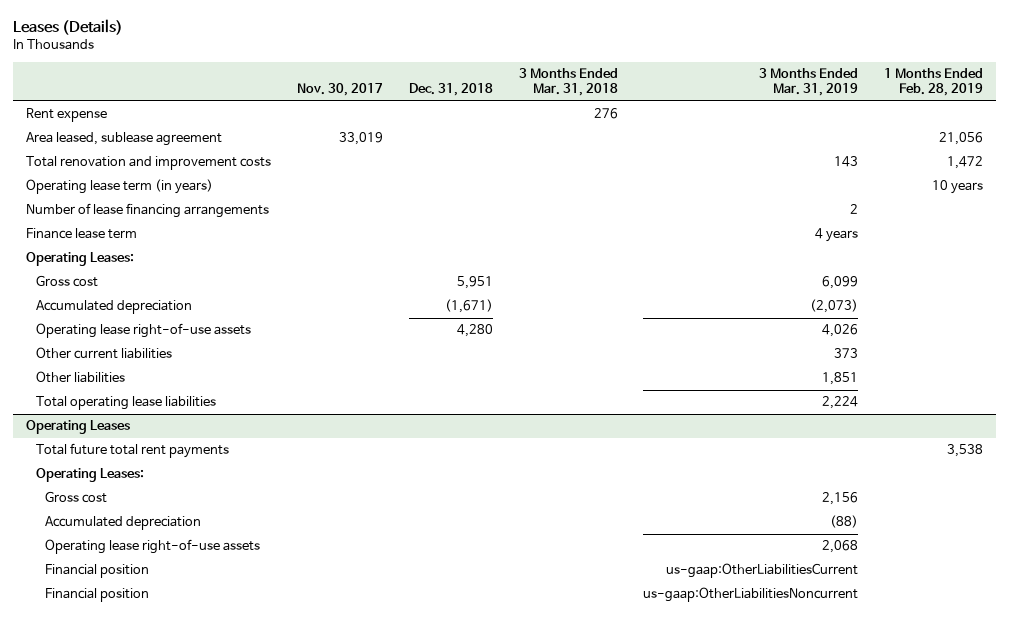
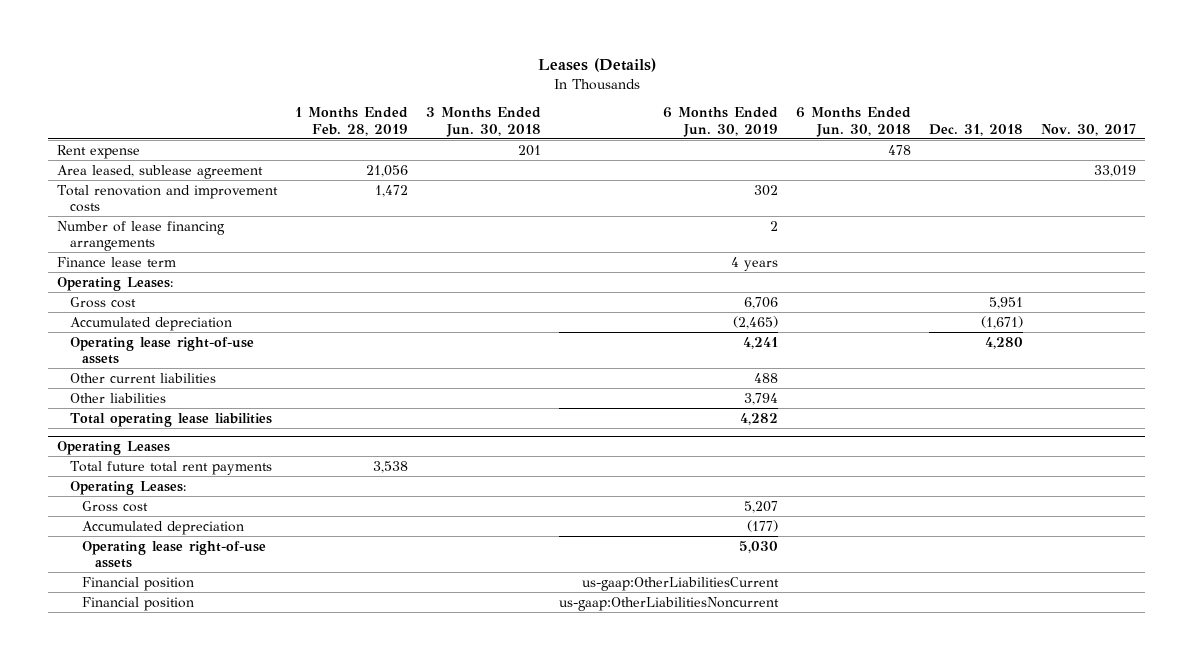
[518,67,618,97] 3 Months Ended Mar. 31, 2018 -> none
[759,67,859,97] 3 Months Ended Mar. 31, 2019 -> none
none -> [426,107,542,137] 3 Months Ended Jun. 30, 2018
none -> [663,107,779,137] 6 Months Ended Jun. 30, 2019
none -> [795,107,911,137] 6 Months Ended Jun. 30, 2018
[25,179,213,195] Operating lease term (in years) -> none

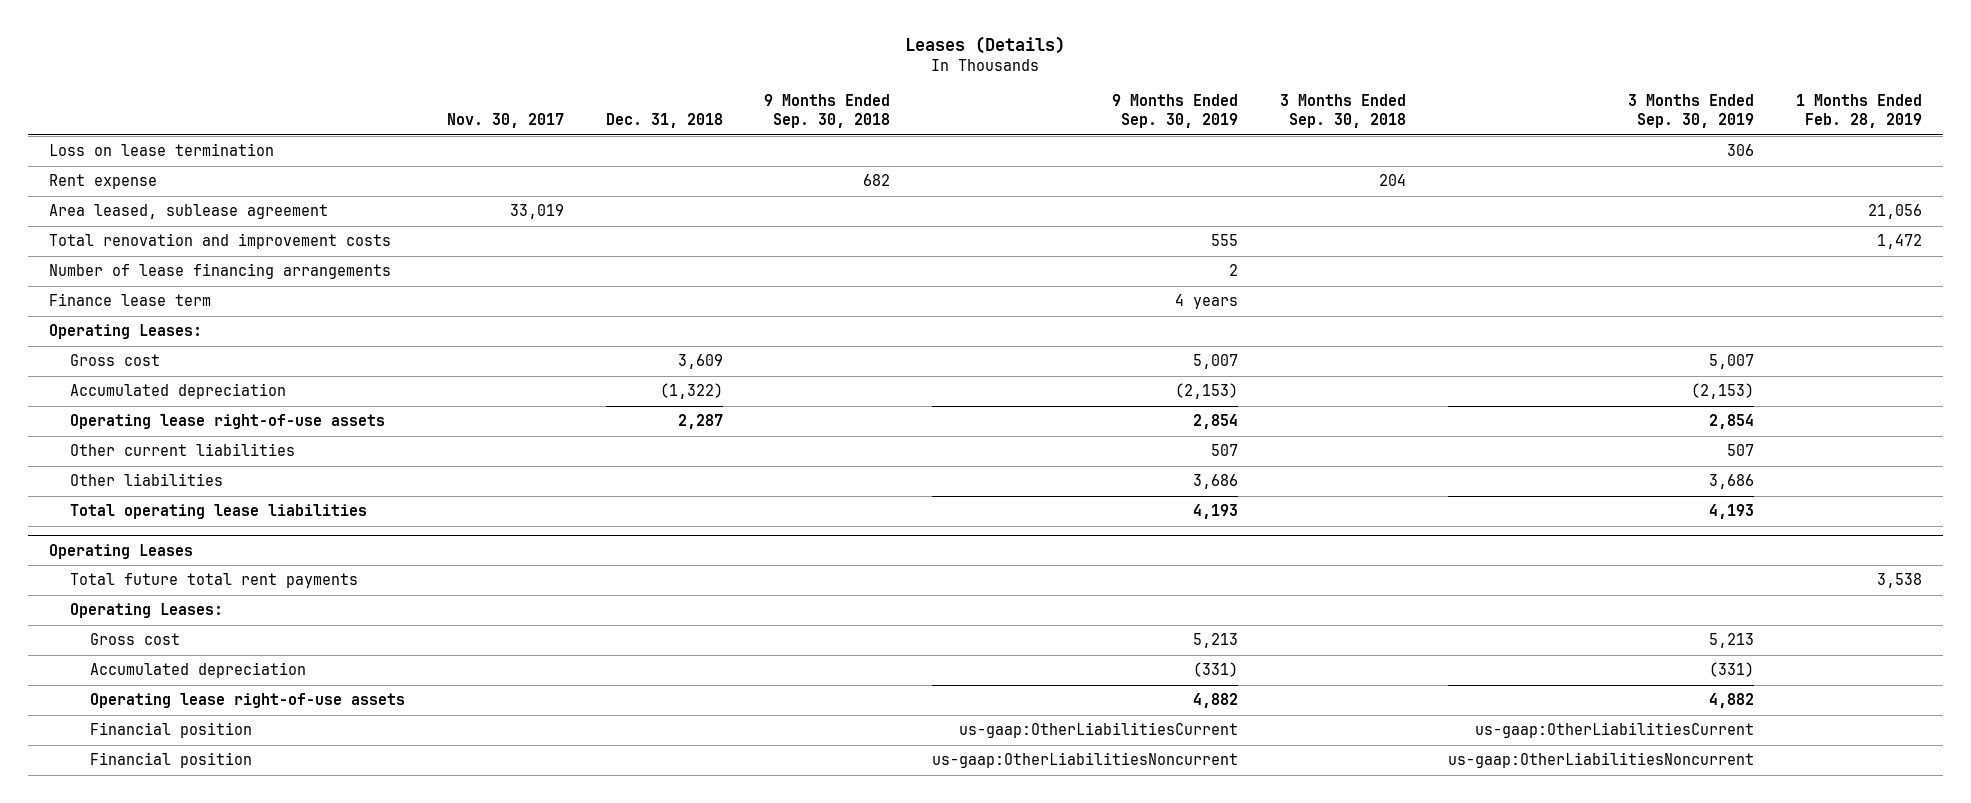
[426,107,542,137] 3 Months Ended Jun. 30, 2018 -> none
[663,107,779,137] 6 Months Ended Jun. 30, 2019 -> none
[795,107,911,137] 6 Months Ended Jun. 30, 2018 -> none
none -> [764,94,891,129] 9 Months Ended Sep. 30, 2018
none -> [1112,94,1239,129] 9 Months Ended Sep. 30, 2019
none -> [1280,94,1407,129] 3 Months Ended Sep. 30, 2018
none -> [1627,94,1754,129] 3 Months Ended Sep. 30, 2019
none -> [49,143,275,157] Loss on lease termination
[988,296,1023,309] 5,951 -> [677,354,723,370] 3,609
[980,315,1023,329] (1,671) -> [659,383,723,400] (1,322)
[984,336,1023,349] 4,280 -> [677,414,723,430] 2,287

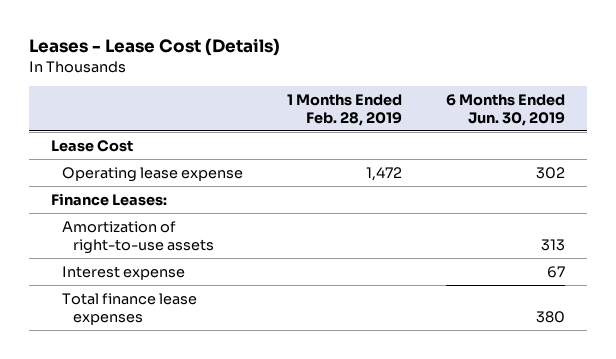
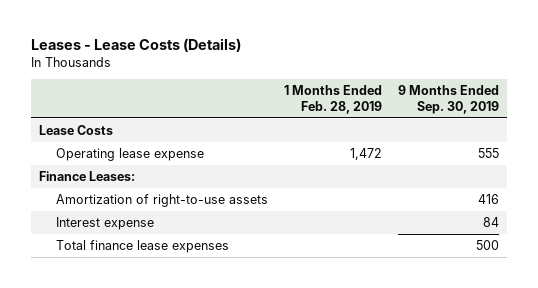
[29,37,281,56] Leases - Lease Cost (Details) -> [30,37,241,52] Leases - Lease Costs (Details)
[446,94,566,126] 6 Months Ended Jun. 30, 2019 -> none
none -> [397,85,499,114] 9 Months Ended Sep. 30, 2019
[51,139,134,152] Lease Cost -> [38,124,113,135] Lease Costs

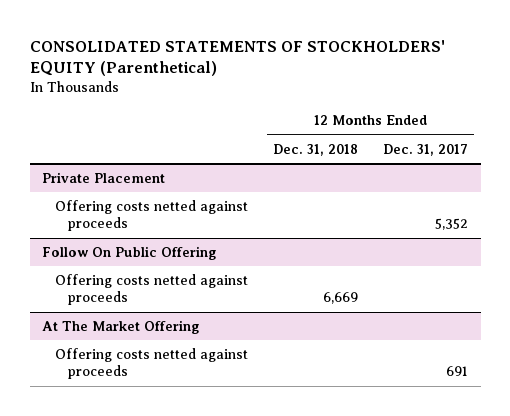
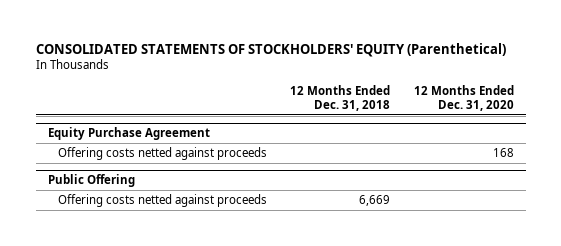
[383,143,469,156] Dec. 31, 2017 -> none
none -> [413,84,514,111] 12 Months Ended Dec. 31, 2020
[42,172,166,184] Private Placement -> [47,127,210,141] Equity Purchase Agreement
[42,246,217,261] Follow On Public Offering -> [47,174,135,188] Public Offering
[42,320,200,335] At The Market Offering -> none
[55,348,249,380] Offering costs netted against proceeds -> none

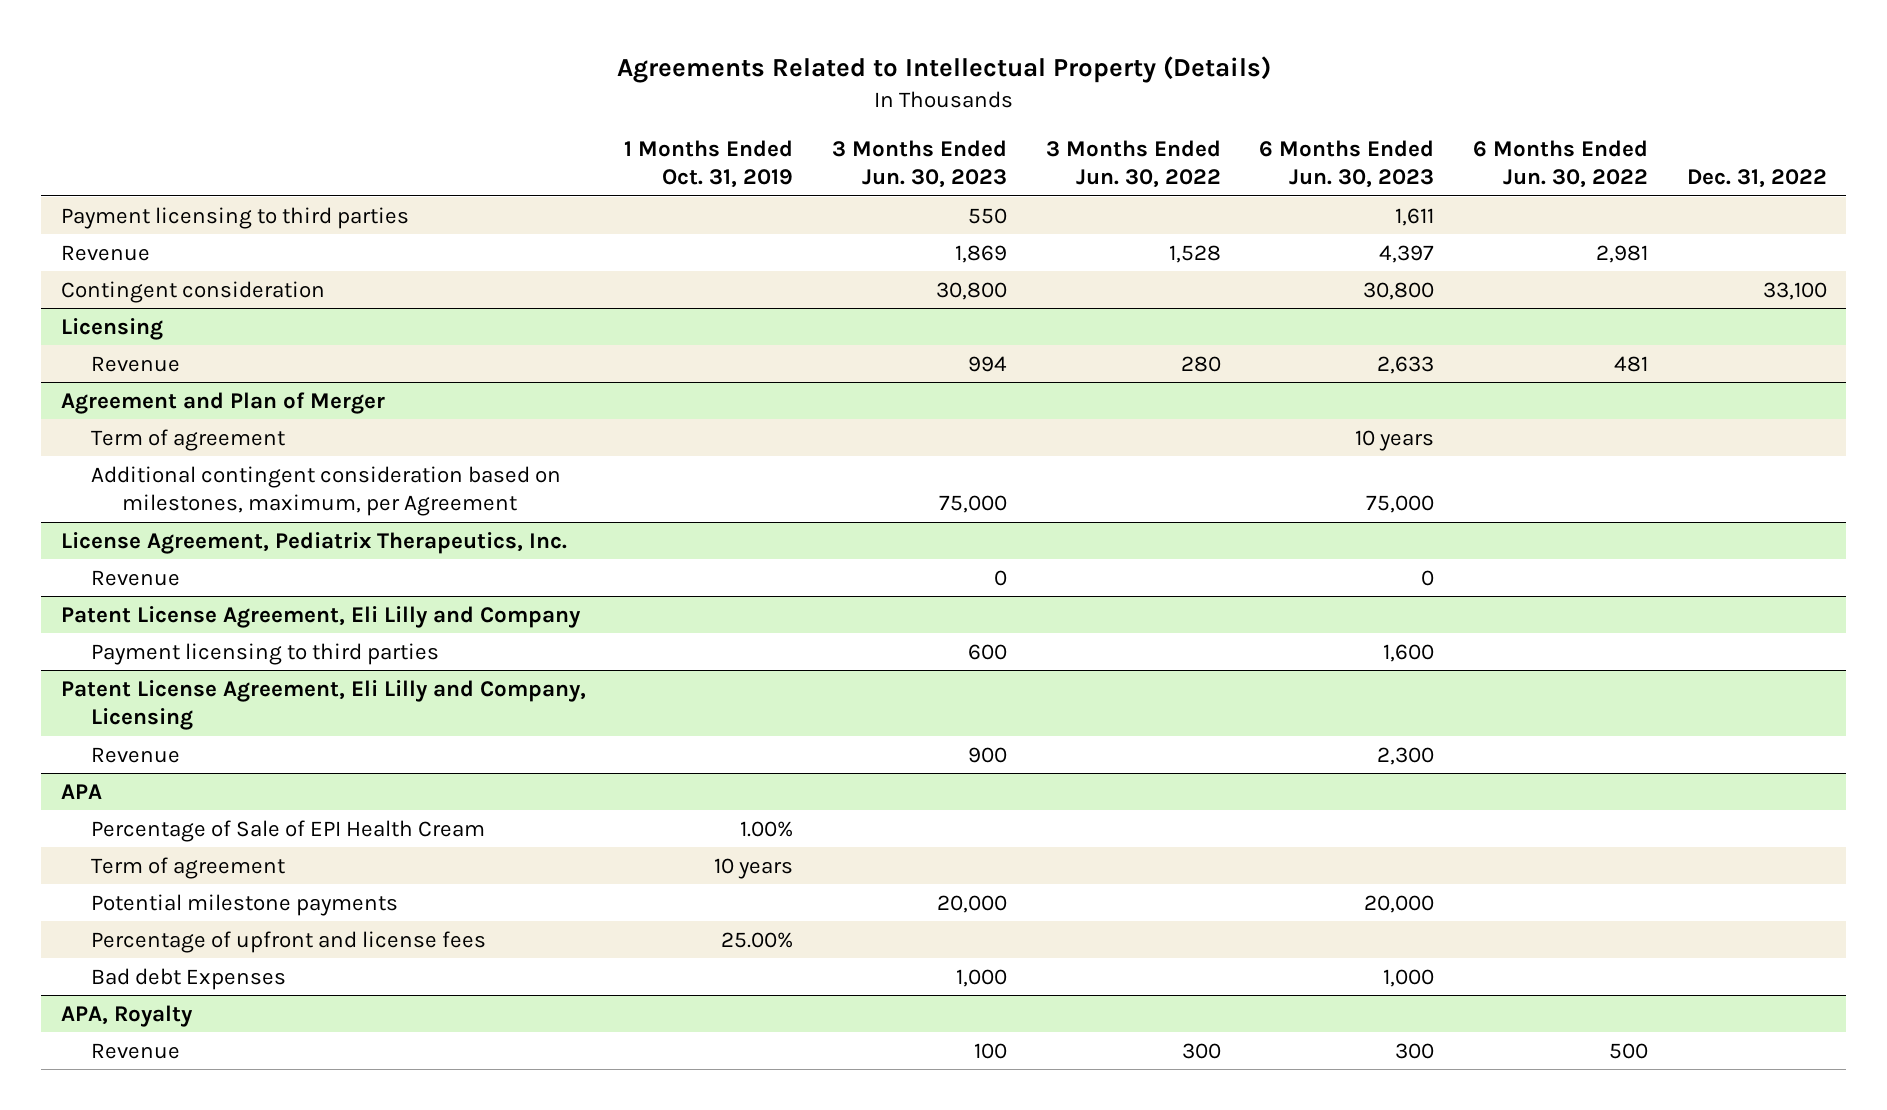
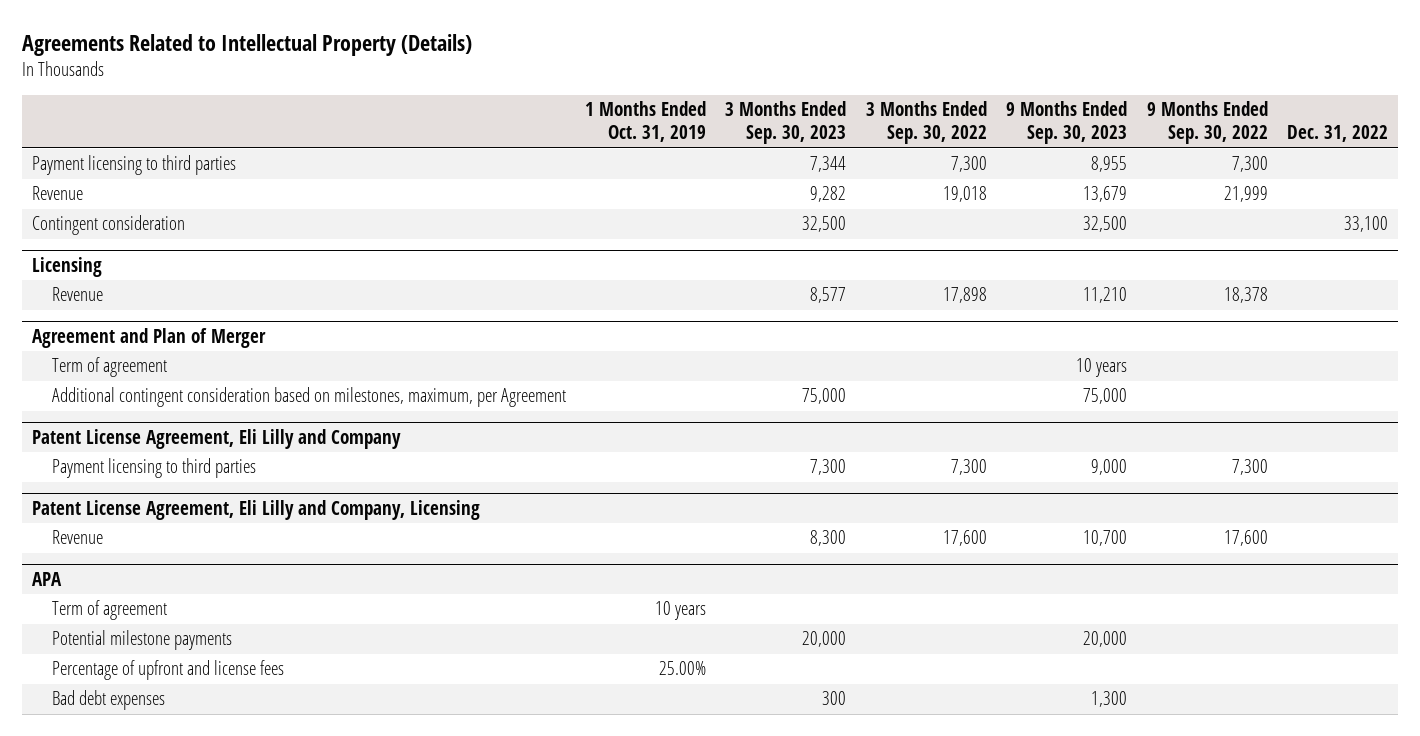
[831,139,1007,189] 3 Months Ended Jun. 30, 2023 -> none
[1045,139,1221,189] 3 Months Ended Jun. 30, 2022 -> none
[1259,139,1435,189] 6 Months Ended Jun. 30, 2023 -> none
[1472,139,1648,189] 6 Months Ended Jun. 30, 2022 -> none
none -> [725,100,847,145] 3 Months Ended Sep. 30, 2023
none -> [865,100,987,145] 3 Months Ended Sep. 30, 2022
none -> [1006,100,1128,145] 9 Months Ended Sep. 30, 2023
none -> [1146,100,1268,145] 9 Months Ended Sep. 30, 2022
[60,531,567,554] License Agreement, Pediatrix Therapeutics, Inc. -> none
[91,569,181,586] Revenue -> none
[91,819,486,842] Percentage of Sale of EPI Health Cream -> none
[60,1004,193,1027] APA, Royalty -> none
[91,1042,181,1059] Revenue -> none
[91,967,287,990] Bad debt Expenses -> [51,690,165,711] Bad debt expenses

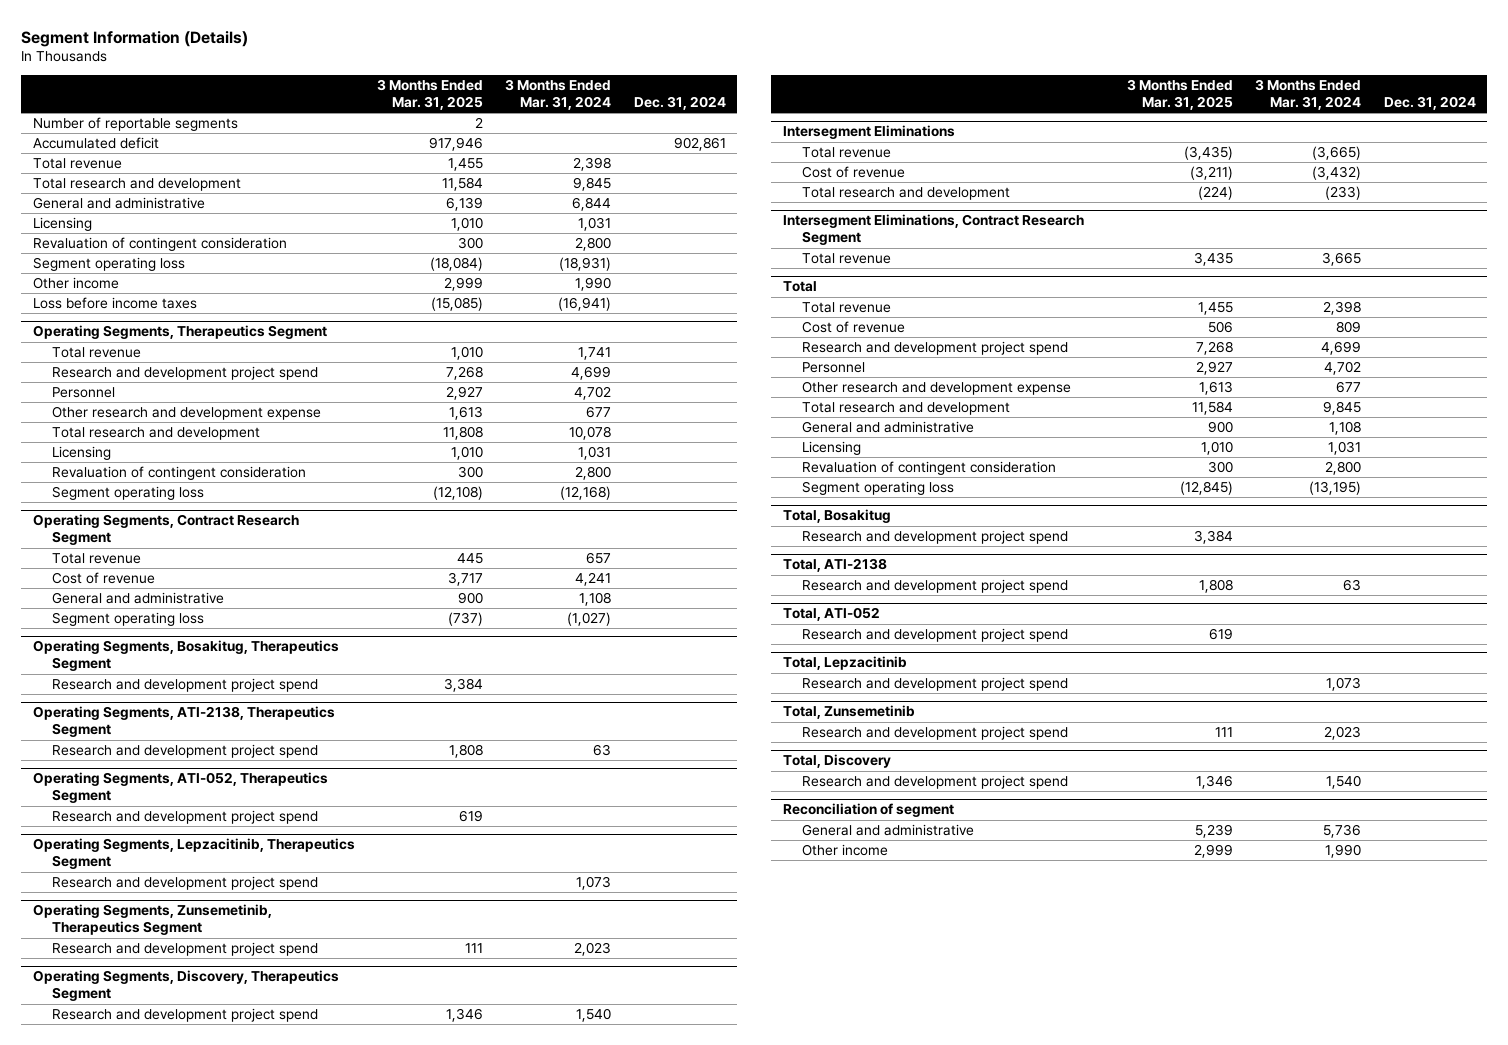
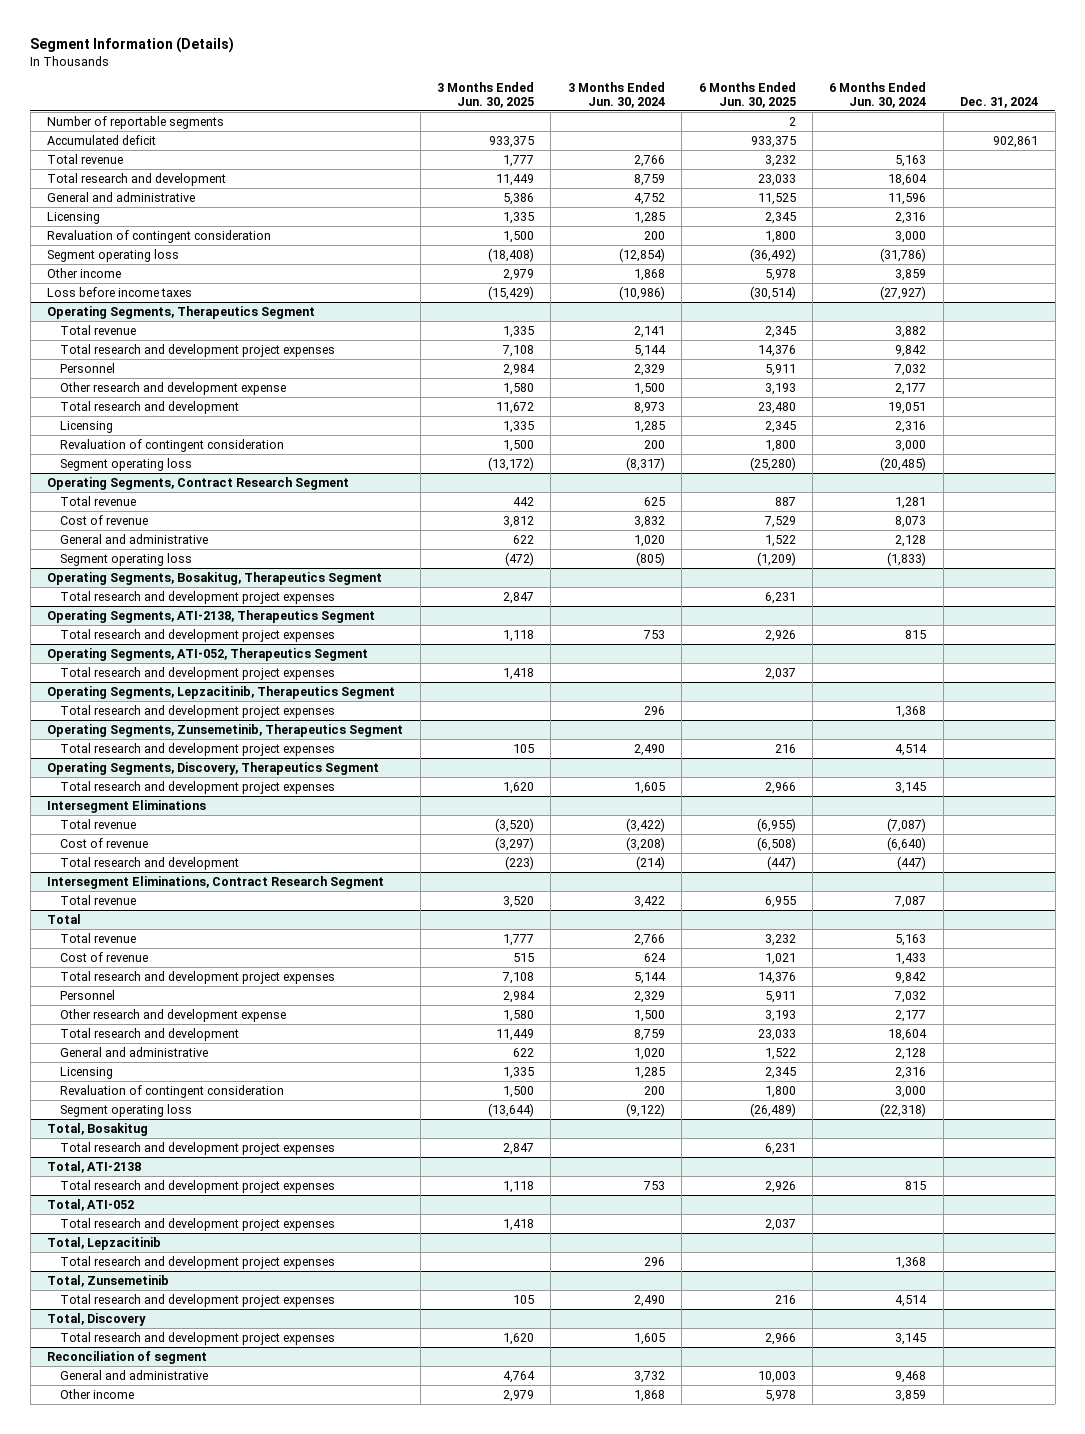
[376,79,483,111] 3 Months Ended Mar. 31, 2025 -> none
[505,79,612,111] 3 Months Ended Mar. 31, 2024 -> none
none -> [436,81,534,109] 3 Months Ended Jun. 30, 2025
none -> [567,81,665,109] 3 Months Ended Jun. 30, 2024
none -> [698,81,796,109] 6 Months Ended Jun. 30, 2025
none -> [829,81,927,109] 6 Months Ended Jun. 30, 2024
[51,366,318,381] Research and development project spend -> [59,343,335,357] Total research and development project expenses
[51,678,318,693] Research and development project spend -> [59,590,335,604] Total research and development project expenses
[51,744,318,759] Research and development project spend -> [59,628,335,642] Total research and development project expenses
[51,810,318,825] Research and development project spend -> [59,666,335,680] Total research and development project expenses
[51,876,318,891] Research and development project spend -> [59,704,335,718] Total research and development project expenses
[51,942,318,957] Research and development project spend -> [59,742,335,756] Total research and development project expenses
[51,1008,318,1023] Research and development project spend -> [59,780,335,794] Total research and development project expenses
[801,341,1068,356] Research and development project spend -> [59,970,335,984] Total research and development project expenses
[801,530,1068,545] Research and development project spend -> [59,1141,335,1155] Total research and development project expenses
[801,579,1068,594] Research and development project spend -> [59,1179,335,1193] Total research and development project expenses
[801,628,1068,643] Research and development project spend -> [59,1217,335,1231] Total research and development project expenses
[801,677,1068,692] Research and development project spend -> [59,1255,335,1269] Total research and development project expenses
[801,726,1068,741] Research and development project spend -> [59,1293,335,1307] Total research and development project expenses
[801,775,1068,790] Research and development project spend -> [59,1331,335,1345] Total research and development project expenses

